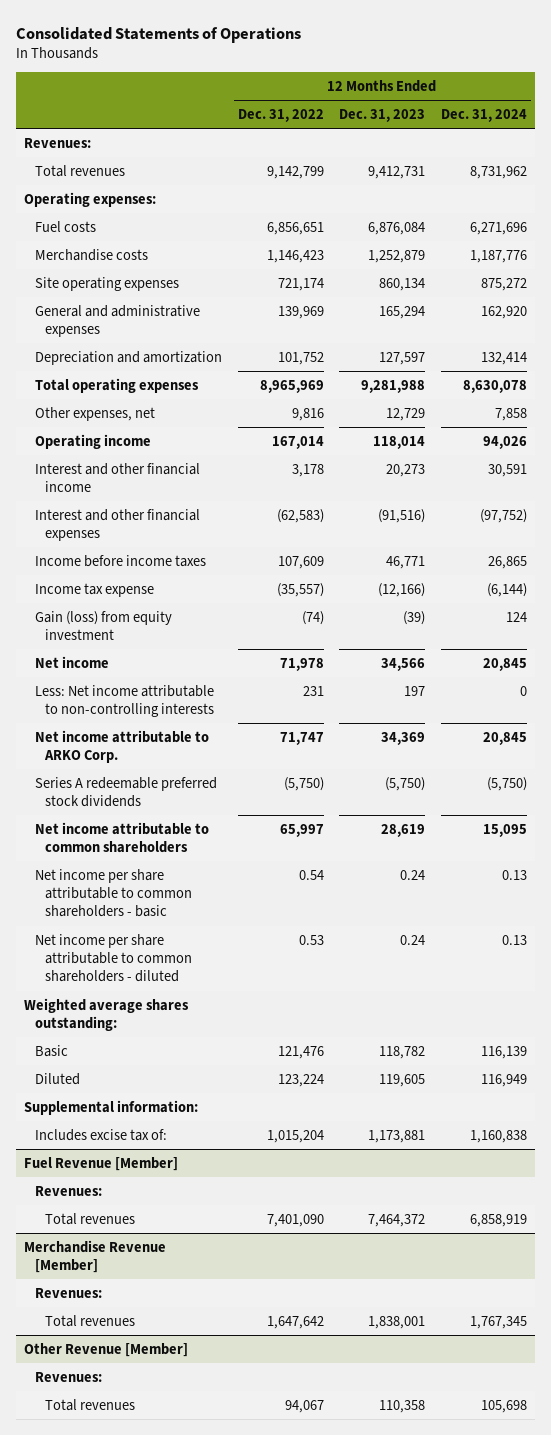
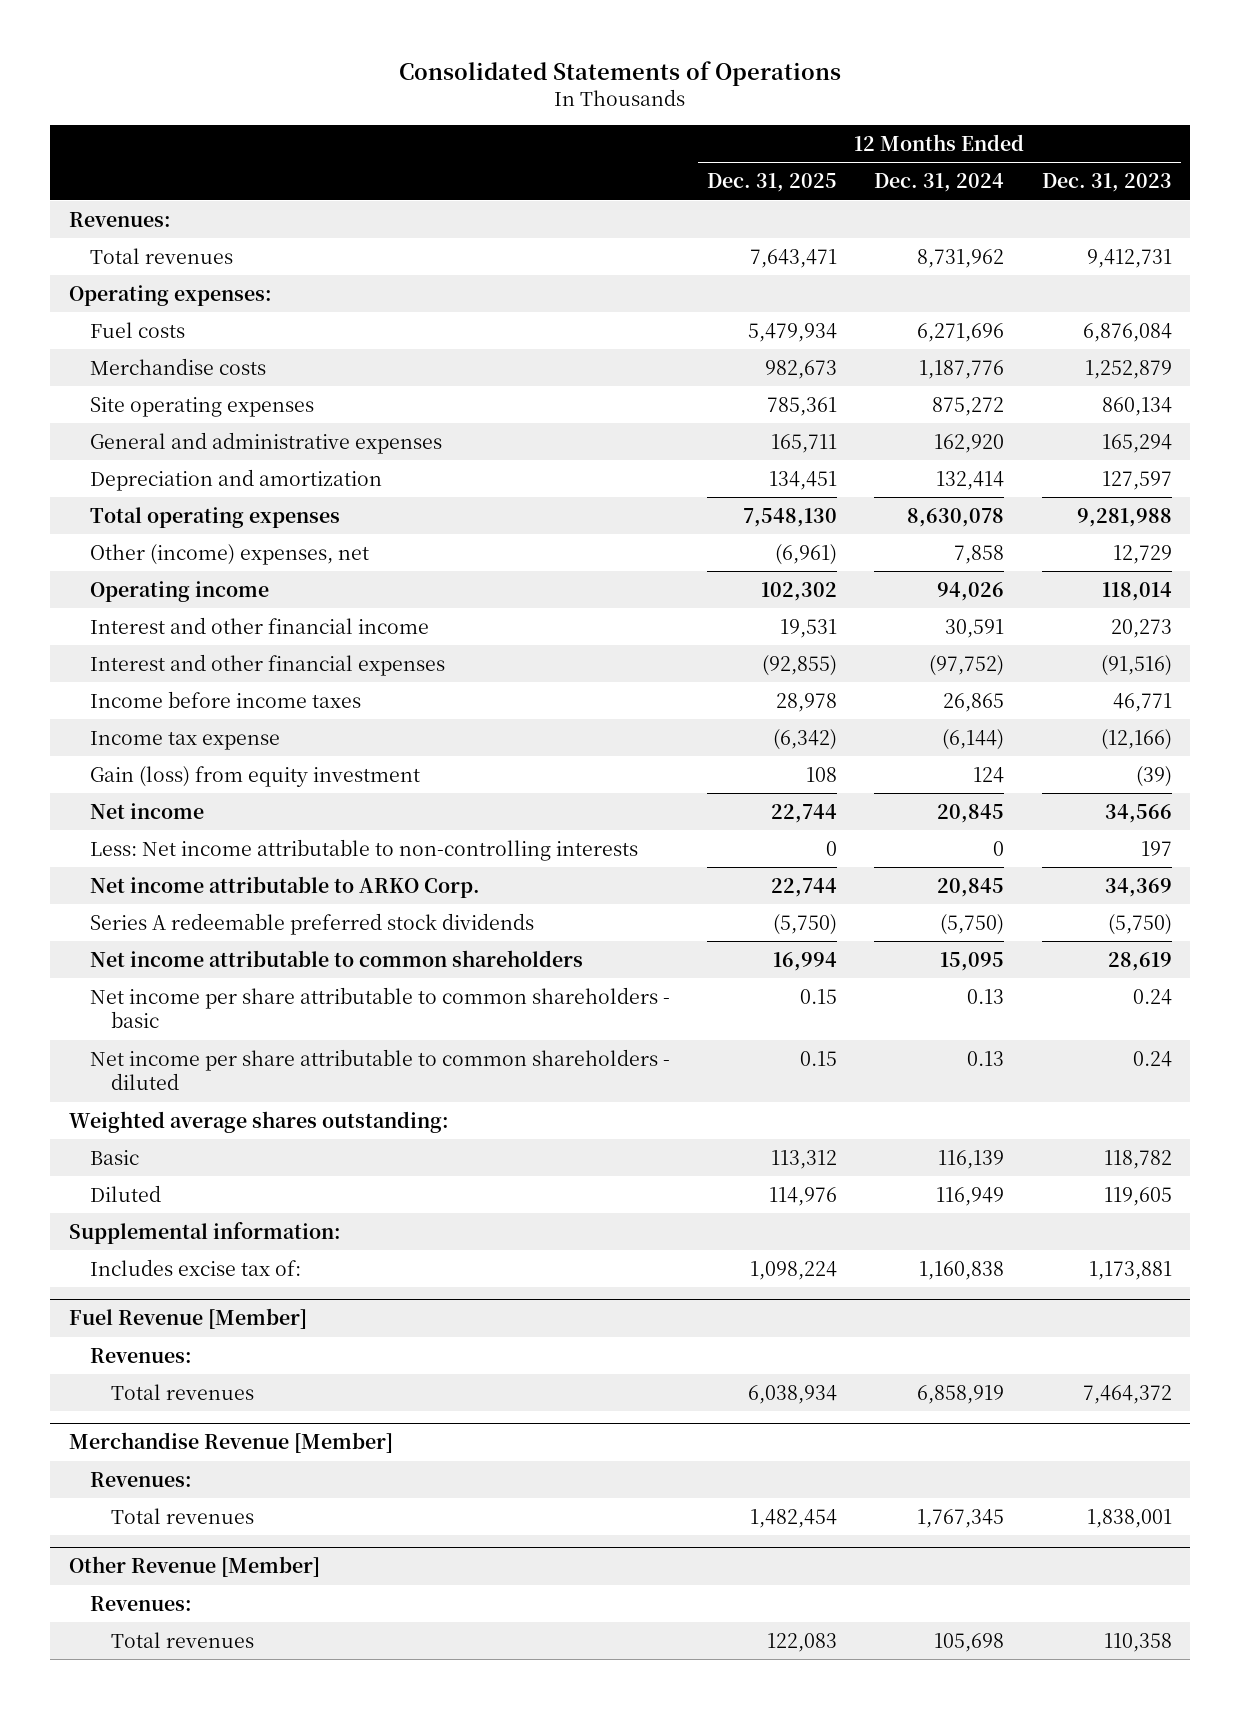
[237,109,324,123] Dec. 31, 2022 -> none
none -> [707,172,838,192] Dec. 31, 2025
[34,406,155,421] Other expenses, net -> [89,543,369,565] Other (income) expenses, net

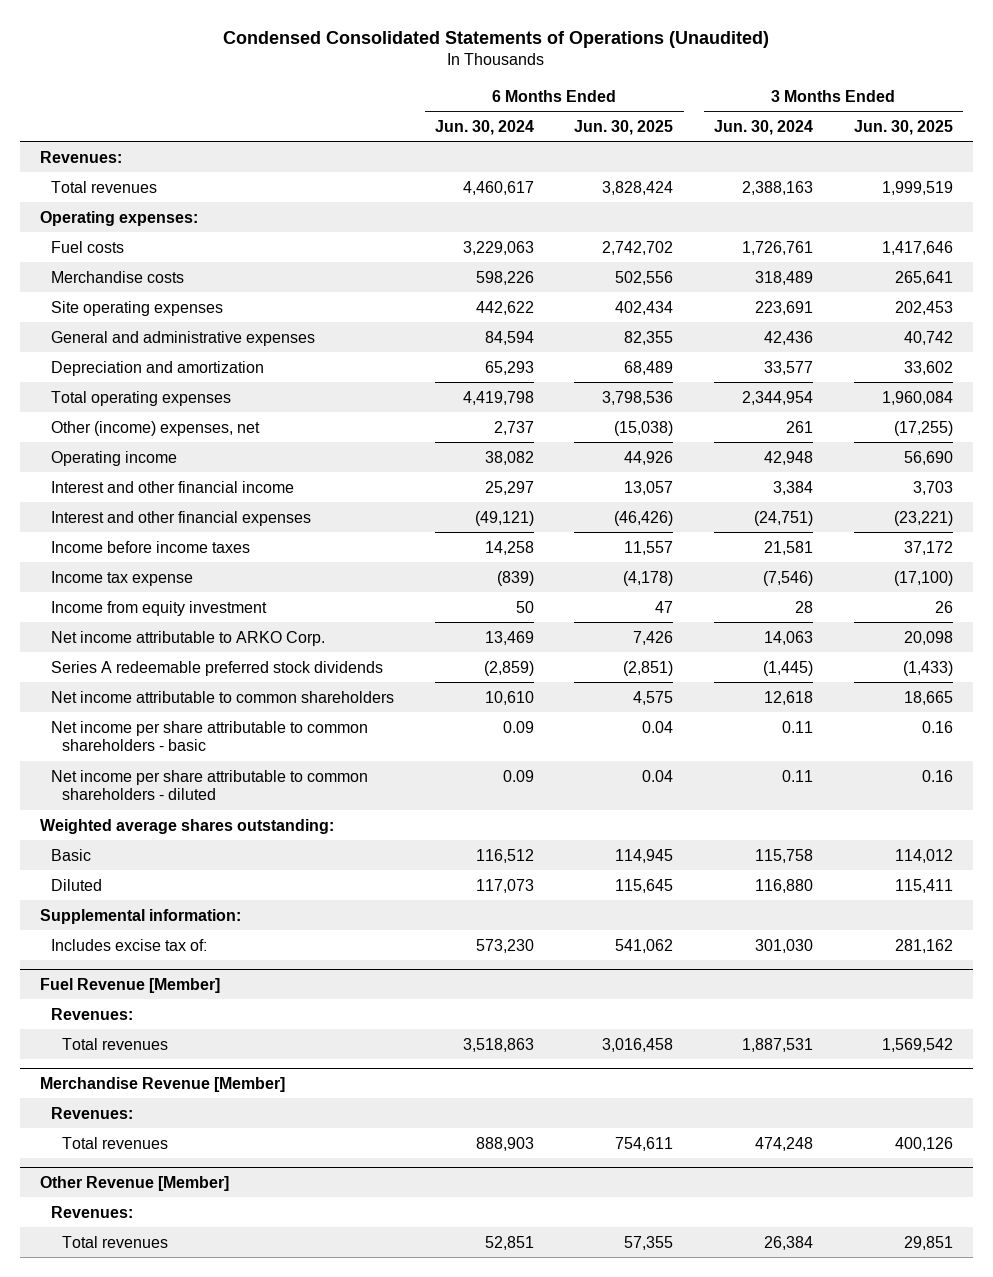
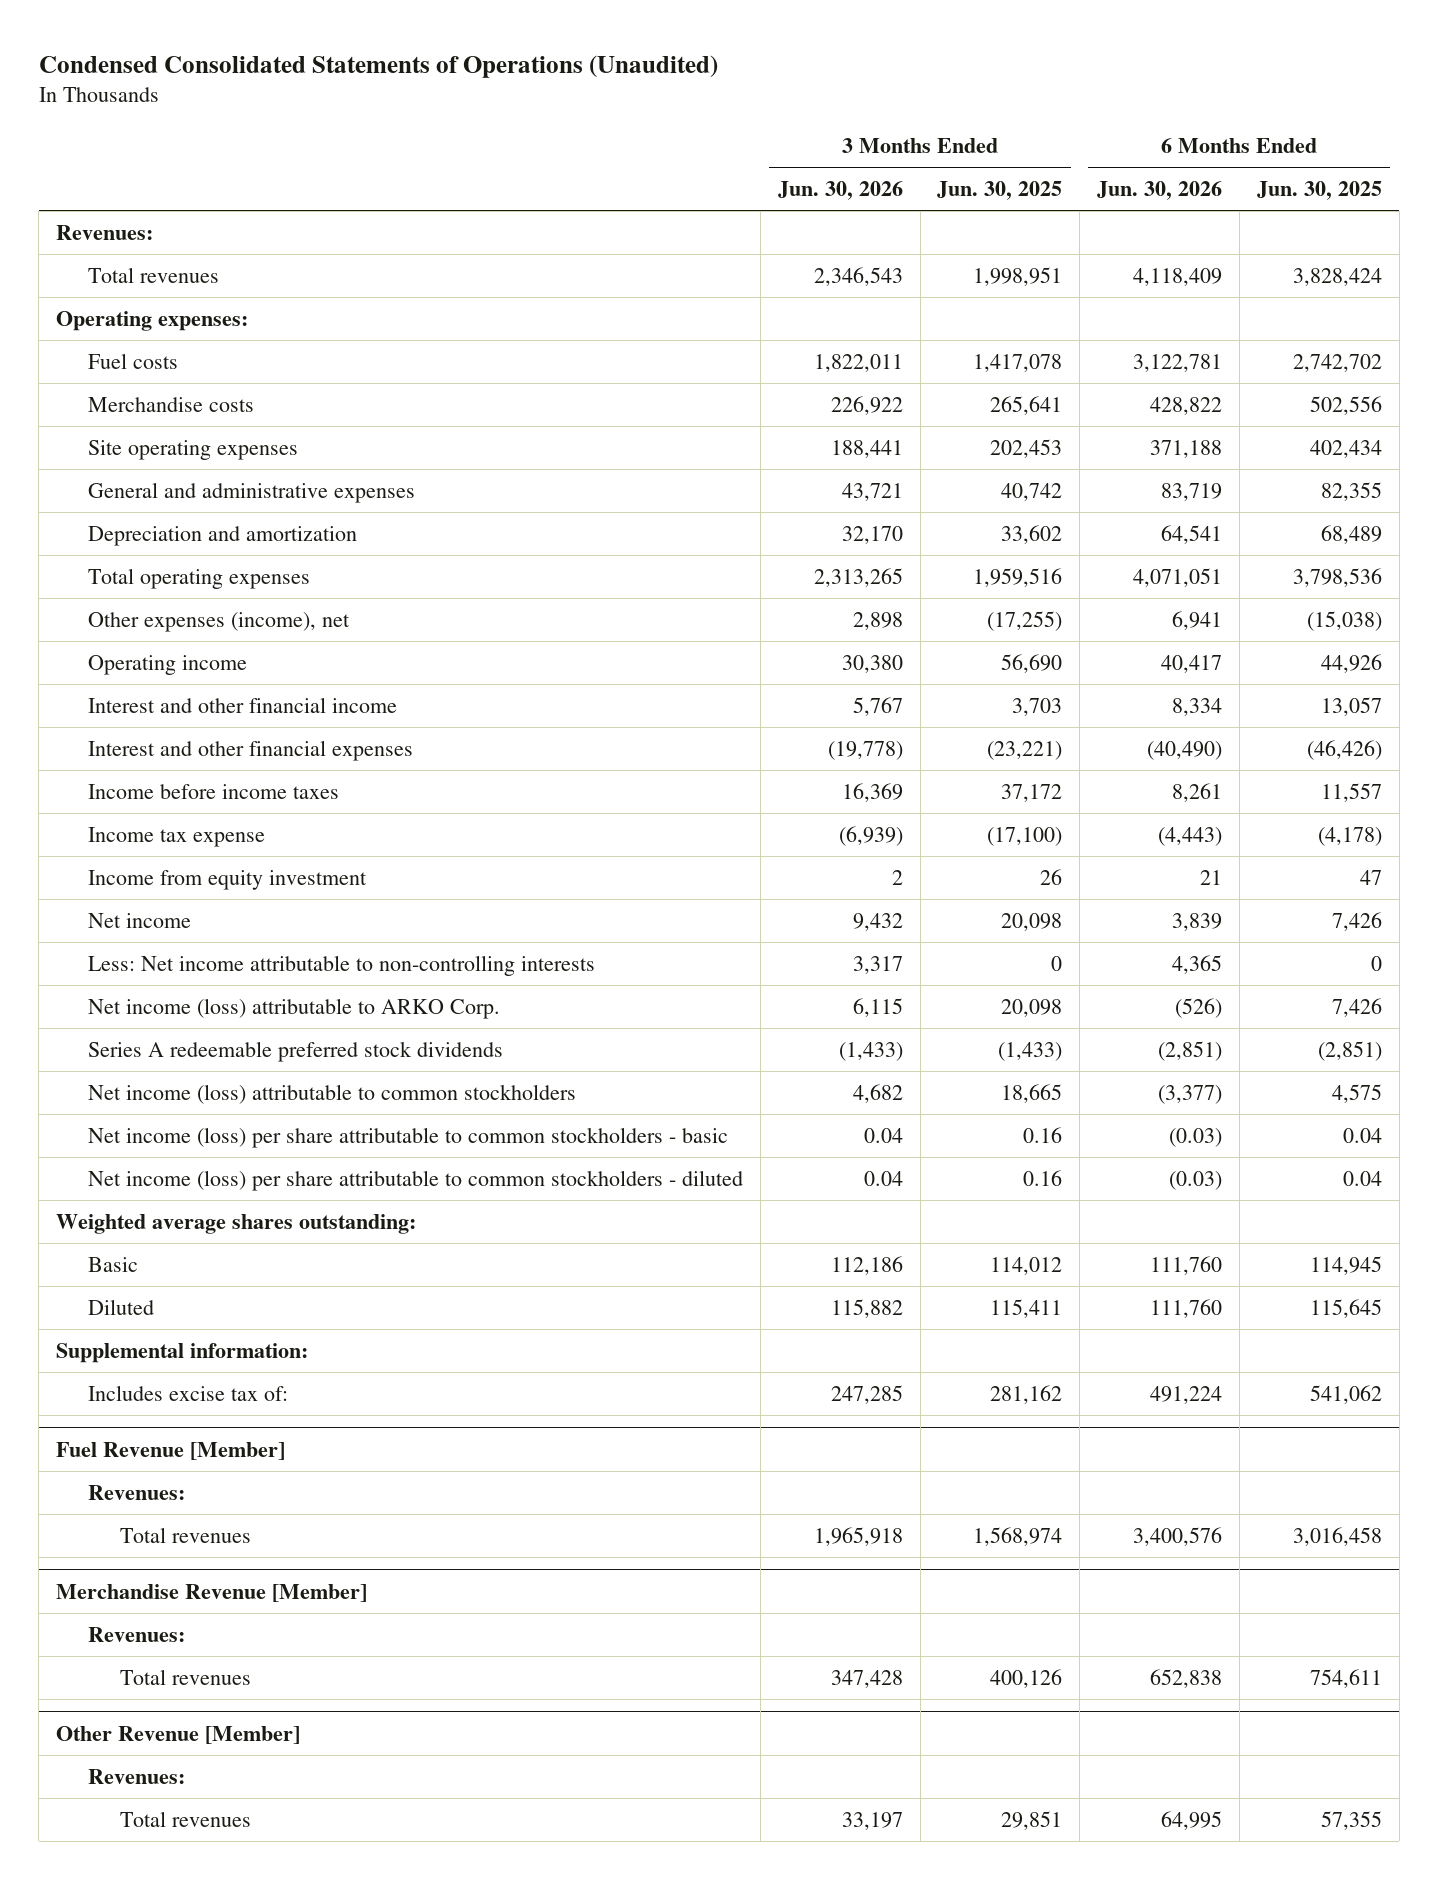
[434,119,534,135] Jun. 30, 2024 -> none
[714,119,814,135] Jun. 30, 2024 -> none
none -> [777,181,903,201] Jun. 30, 2026
none -> [1097,181,1223,201] Jun. 30, 2026
[881,180,953,195] 1,999,519 -> [973,266,1063,286] 1,998,951
[881,240,953,255] 1,417,646 -> [973,353,1063,372] 1,417,078
[881,390,953,405] 1,960,084 -> [973,567,1063,587] 1,959,516
[51,420,261,436] Other (income) expenses, net -> [88,611,351,632] Other expenses (income), net
none -> [88,912,192,928] Net income
none -> [88,954,596,976] Less: Net income attributable to non-controlling interests
[51,630,326,646] Net income attributable to ARKO Corp. -> [88,997,501,1019] Net income (loss) attributable to ARKO Corp.
[51,690,395,703] Net income attributable to common shareholders -> [88,1083,577,1104] Net income (loss) attributable to common stockholders
[51,720,369,752] Net income per share attributable to common shareholders - basic -> [88,1126,729,1148] Net income (loss) per share attributable to common stockholders - basic
[51,769,369,801] Net income per share attributable to common shareholders - diluted -> [88,1169,744,1191] Net income (loss) per share attributable to common stockholders - diluted
[881,1037,953,1052] 1,569,542 -> [973,1526,1063,1546] 1,568,974

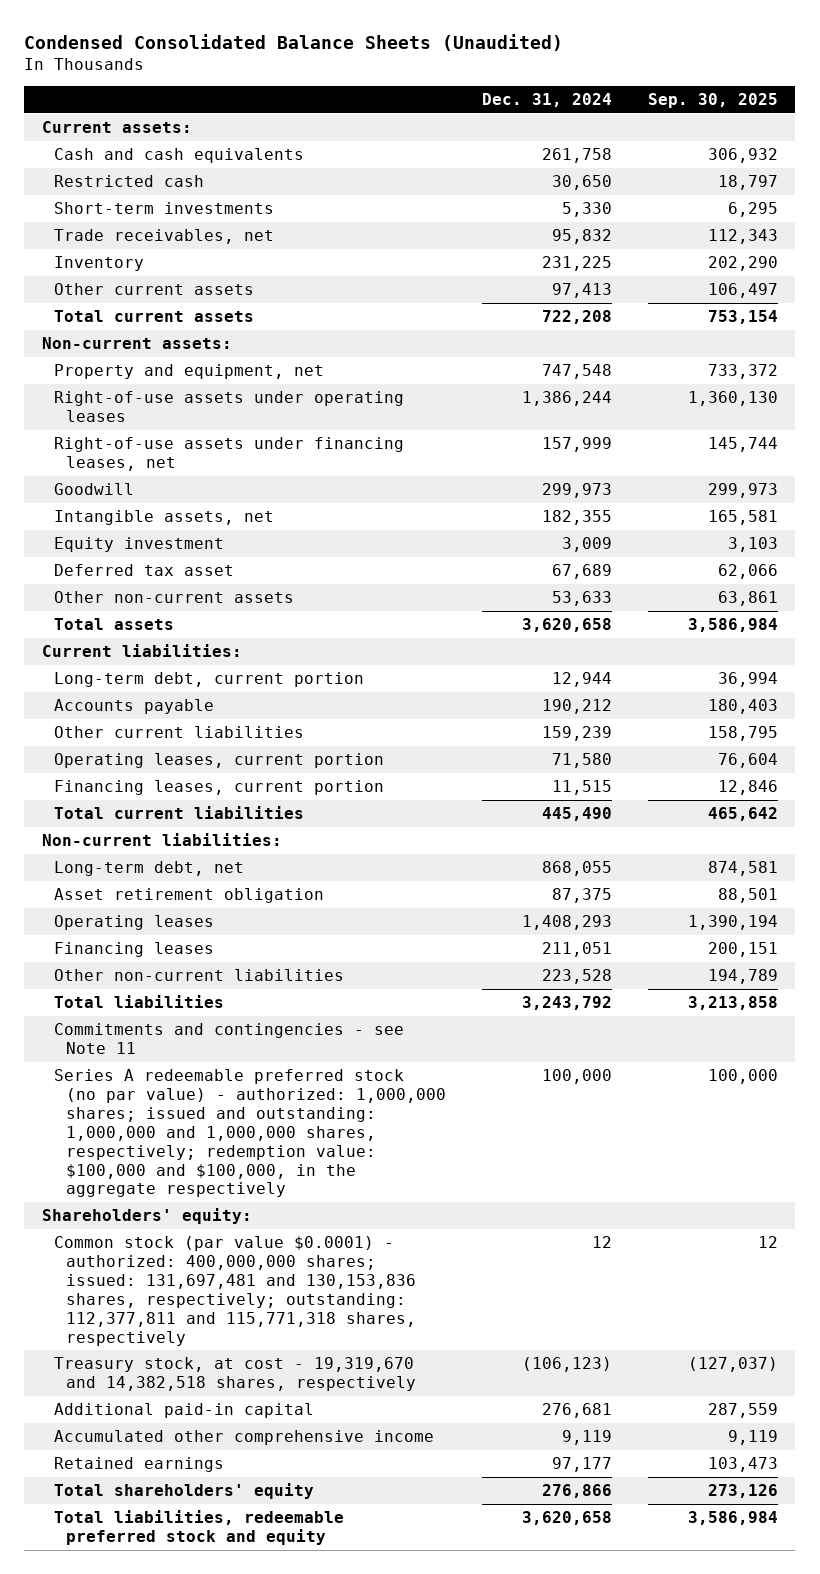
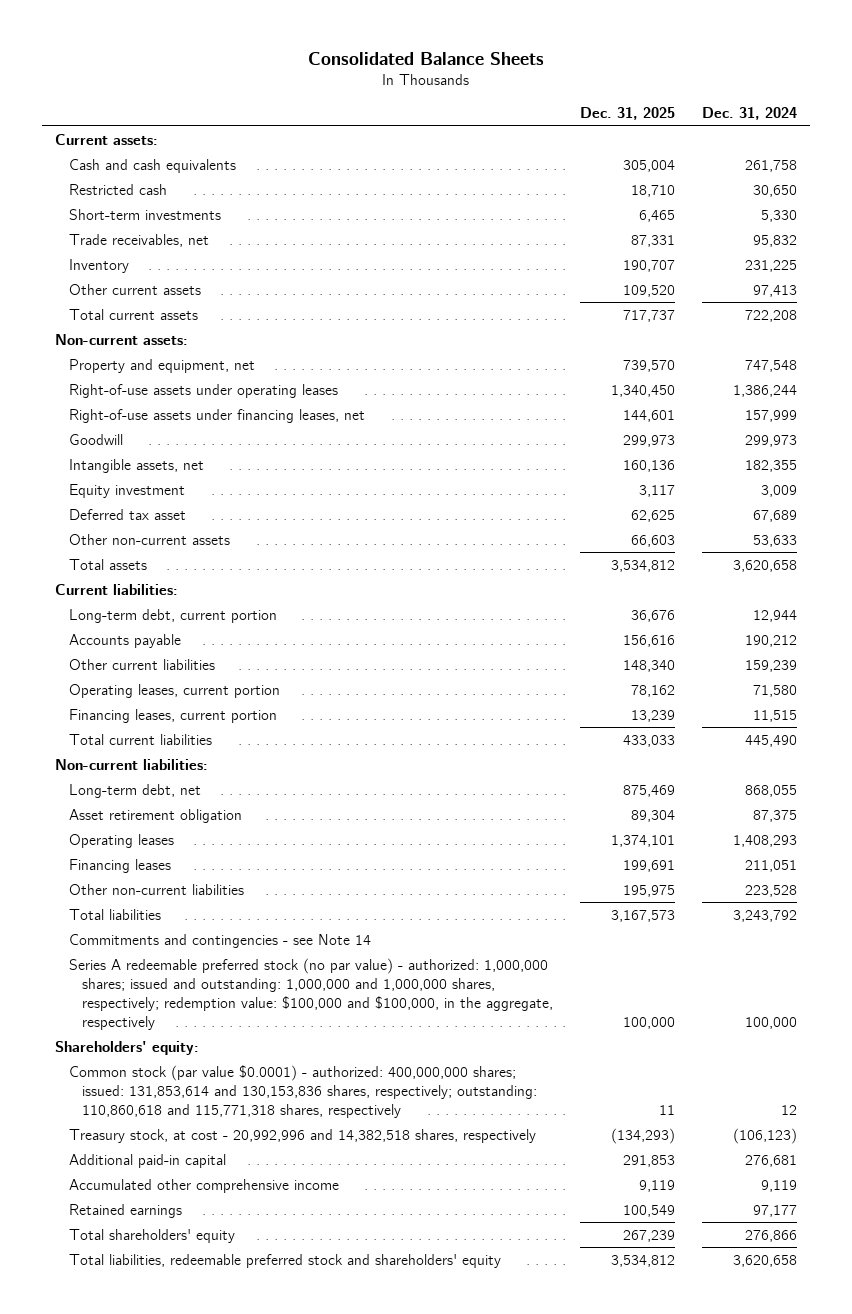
[24,33,564,51] Condensed Consolidated Balance Sheets (Unaudited) -> [307,52,544,66] Consolidated Balance Sheets
[647,92,778,108] Sep. 30, 2025 -> none
none -> [579,107,675,121] Dec. 31, 2025
[54,1023,405,1055] Commitments and contingencies - see Note 11 -> [68,933,371,948] Commitments and contingencies - see Note 14
[54,1069,447,1198] Series A redeemable preferred stock (no par value) - authorized: 1,000,000 shares; issued and outstanding: 1,000,000 and 1,000,000 shares, respectively; redemption value: $100,000 and $100,000, in the aggregate respectively -> [68,957,554,1030] Series A redeemable preferred stock (no par value) - authorized: 1,000,000 shares; issued and outstanding: 1,000,000 and 1,000,000 shares, respectively; redemption value: $100,000 and $100,000, in the aggregate, respectively
[54,1236,417,1346] Common stock (par value $0.0001) - authorized: 400,000,000 shares; issued: 131,697,481 and 130,153,836 shares, respectively; outstanding: 112,377,811 and 115,771,318 shares, respectively -> [68,1064,538,1118] Common stock (par value $0.0001) - authorized: 400,000,000 shares; issued: 131,853,614 and 130,153,836 shares, respectively; outstanding: 110,860,618 and 115,771,318 shares, respectively
[54,1357,417,1392] Treasury stock, at cost - 19,319,670 and 14,382,518 shares, respectively -> [68,1128,536,1143] Treasury stock, at cost - 20,992,996 and 14,382,518 shares, respectively
[54,1510,345,1546] Total liabilities, redeemable preferred stock and equity -> [68,1253,501,1268] Total liabilities, redeemable preferred stock and shareholders' equity

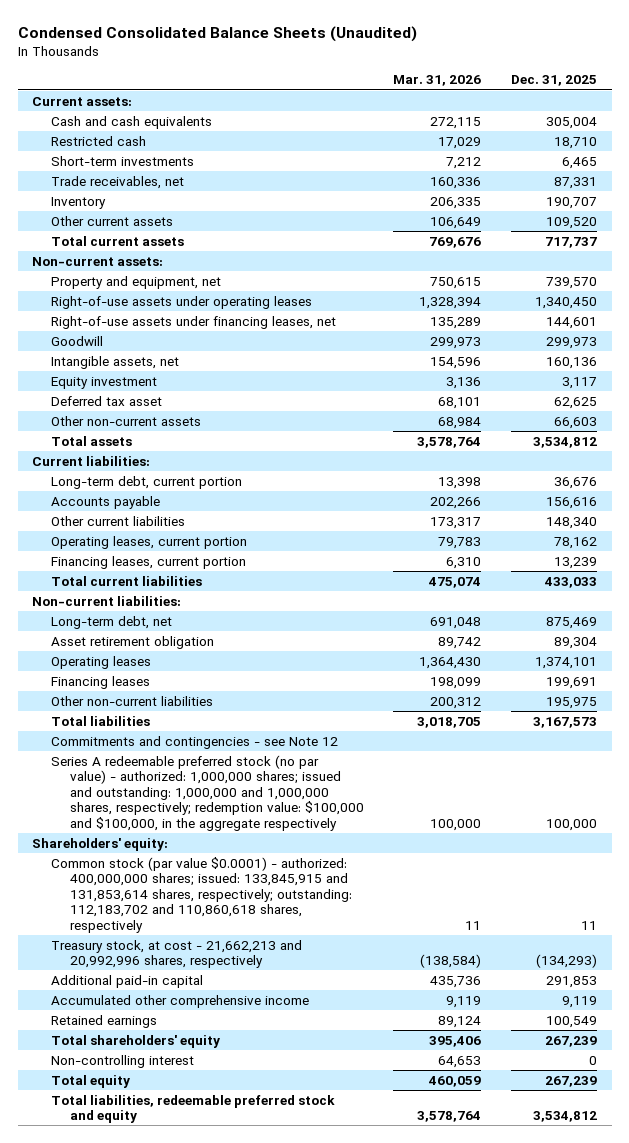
[307,52,544,66] Consolidated Balance Sheets -> [17,26,417,43] Condensed Consolidated Balance Sheets (Unaudited)
[701,107,797,121] Dec. 31, 2024 -> none
none -> [393,75,482,87] Mar. 31, 2026
[68,933,371,948] Commitments and contingencies - see Note 14 -> [51,735,339,749] Commitments and contingencies - see Note 12
[68,957,554,1030] Series A redeemable preferred stock (no par value) - authorized: 1,000,000 shares; issued and outstanding: 1,000,000 and 1,000,000 shares, respectively; redemption value: $100,000 and $100,000, in the aggregate, respectively -> [51,754,364,831] Series A redeemable preferred stock (no par value) - authorized: 1,000,000 shares; issued and outstanding: 1,000,000 and 1,000,000 shares, respectively; redemption value: $100,000 and $100,000, in the aggregate respectively
[68,1064,538,1118] Common stock (par value $0.0001) - authorized: 400,000,000 shares; issued: 131,853,614 and 130,153,836 shares, respectively; outstanding: 110,860,618 and 115,771,318 shares, respectively -> [51,856,352,933] Common stock (par value $0.0001) - authorized: 400,000,000 shares; issued: 133,845,915 and 131,853,614 shares, respectively; outstanding: 112,183,702 and 110,860,618 shares, respectively
[68,1128,536,1143] Treasury stock, at cost - 20,992,996 and 14,382,518 shares, respectively -> [51,939,303,969] Treasury stock, at cost - 21,662,213 and 20,992,996 shares, respectively
none -> [51,1054,195,1068] Non-controlling interest
none -> [51,1074,131,1088] Total equity
[68,1253,501,1268] Total liabilities, redeemable preferred stock and shareholders' equity -> [51,1094,336,1124] Total liabilities, redeemable preferred stock and equity

